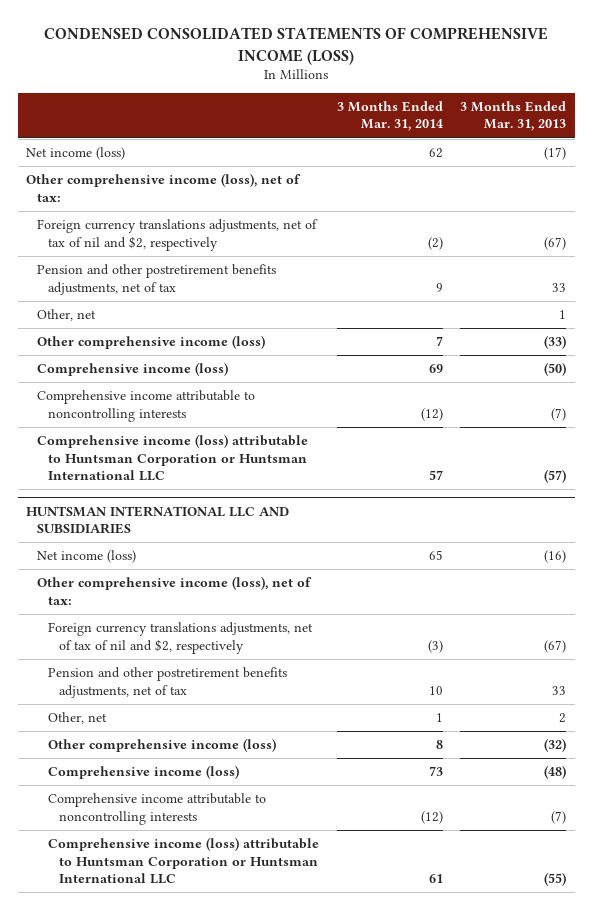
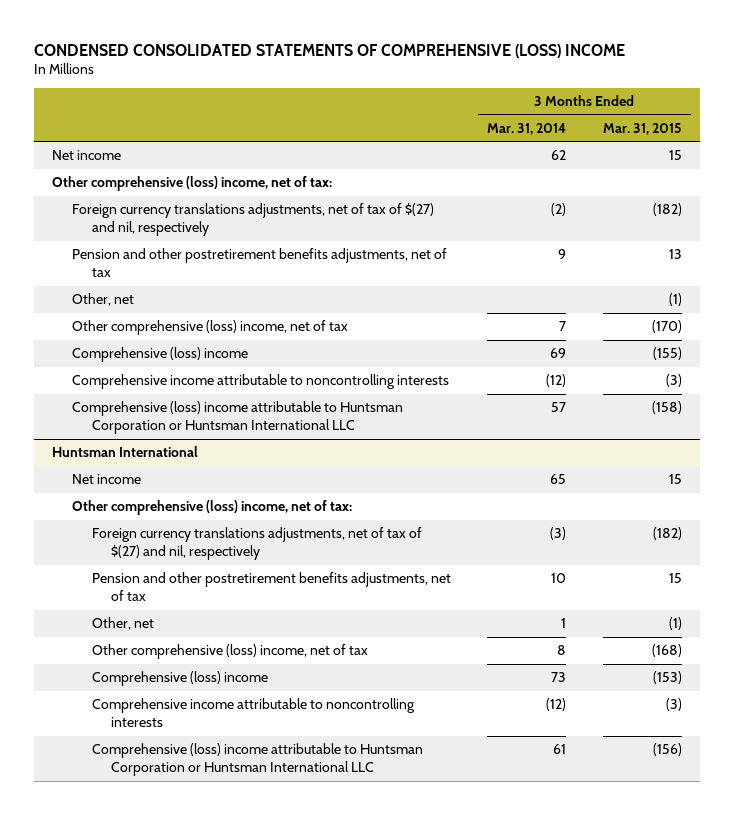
[44,27,549,65] CONDENSED CONSOLIDATED STATEMENTS OF COMPREHENSIVE INCOME (LOSS) -> [34,43,626,58] CONDENSED CONSOLIDATED STATEMENTS OF COMPREHENSIVE (LOSS) INCOME
[459,100,566,132] 3 Months Ended Mar. 31, 2013 -> none
none -> [602,122,682,135] Mar. 31, 2015
[26,146,126,160] Net income (loss) -> [52,150,122,161] Net income
[26,172,302,202] Other comprehensive income (loss), net of tax: -> [52,176,333,192] Other comprehensive (loss) income, net of tax:
[37,218,319,251] Foreign currency translations adjustments, net of tax of nil and $2, respectively -> [72,203,435,236] Foreign currency translations adjustments, net of tax of $(27) and nil, respectively
[37,334,266,349] Other comprehensive income (loss) -> [72,320,349,336] Other comprehensive (loss) income, net of tax
[37,361,229,376] Comprehensive income (loss) -> [72,347,249,363] Comprehensive (loss) income
[26,505,290,535] HUNTSMAN INTERNATIONAL LLC AND SUBSIDIARIES -> none
[37,433,309,482] Comprehensive income (loss) attributable to Huntsman Corporation or Huntsman International LLC -> [72,401,404,434] Comprehensive (loss) income attributable to Huntsman Corporation or Huntsman International LLC
none -> [52,446,199,458] Huntsman International
[37,549,137,563] Net income (loss) -> [72,474,142,485] Net income
[37,575,313,605] Other comprehensive income (loss), net of tax: -> [72,500,353,516] Other comprehensive (loss) income, net of tax:
[48,621,314,654] Foreign currency translations adjustments, net of tax of nil and $2, respectively -> [91,527,422,560] Foreign currency translations adjustments, net of tax of $(27) and nil, respectively
[48,737,277,752] Other comprehensive income (loss) -> [91,644,368,660] Other comprehensive (loss) income, net of tax
[48,764,240,779] Comprehensive income (loss) -> [91,671,268,687] Comprehensive (loss) income
[48,836,320,885] Comprehensive income (loss) attributable to Huntsman Corporation or Huntsman International LLC -> [91,743,423,776] Comprehensive (loss) income attributable to Huntsman Corporation or Huntsman International LLC

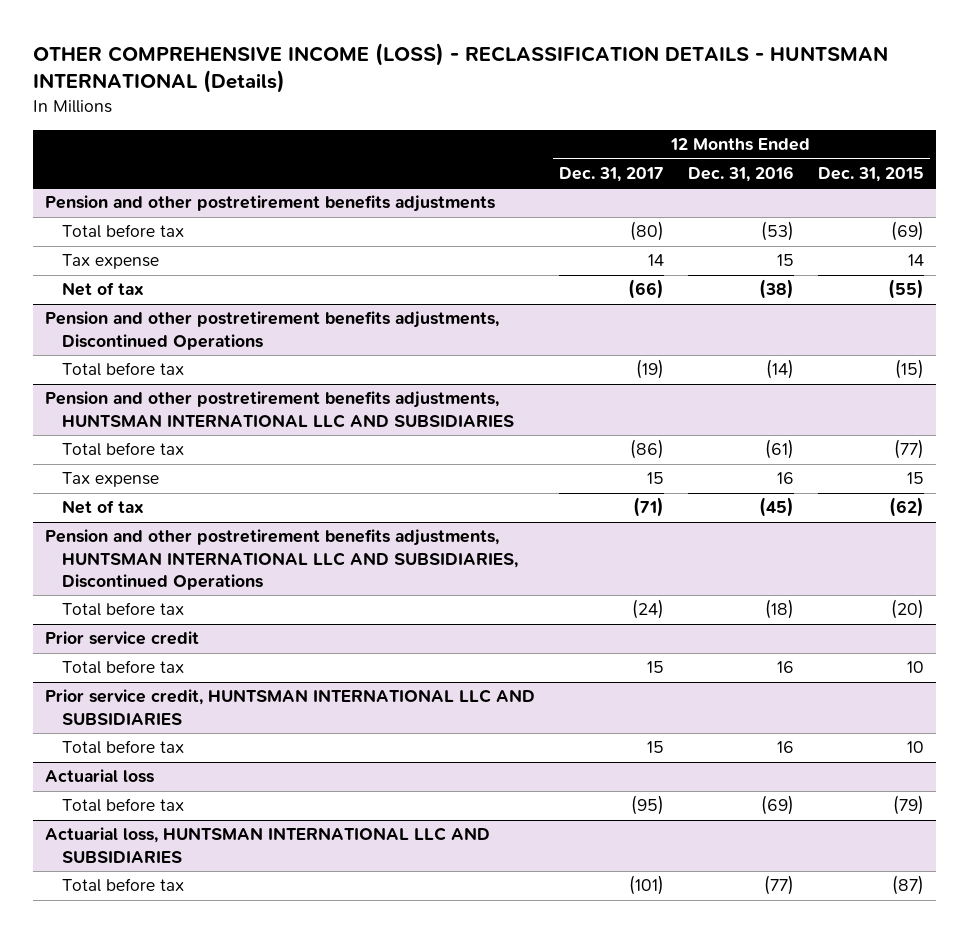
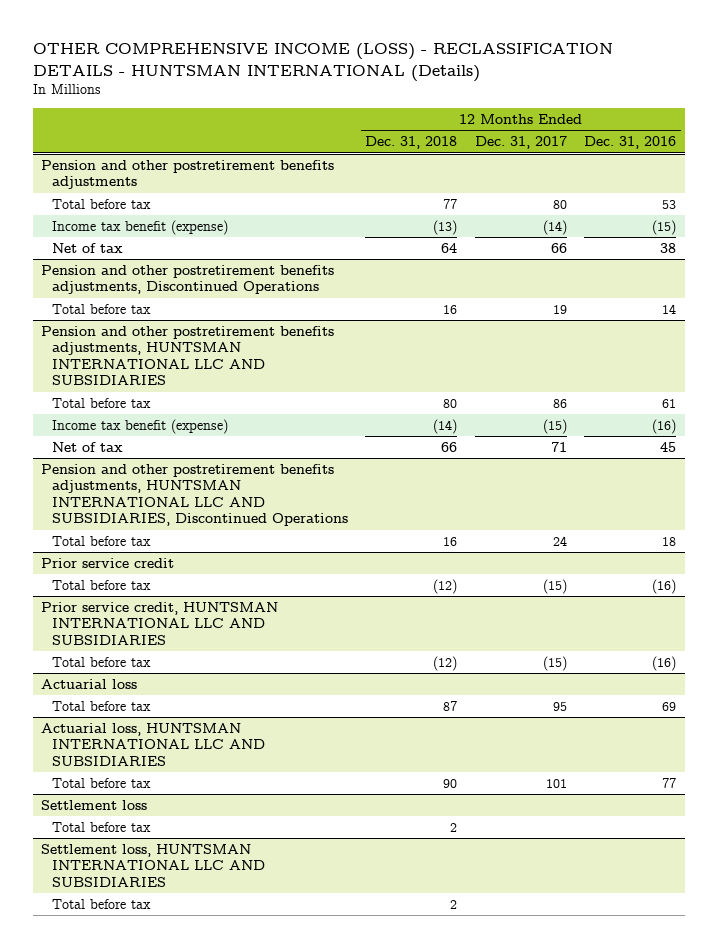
[817,167,924,183] Dec. 31, 2015 -> none
none -> [365,136,458,150] Dec. 31, 2018
[630,221,665,242] (80) -> [552,199,567,209] 80
[760,221,794,242] (53) -> [662,199,677,209] 53
[61,254,159,270] Tax expense -> [51,219,228,235] Income tax benefit (expense)
[648,254,665,267] 14 -> [542,219,567,235] (14)
[776,254,794,267] 15 -> [652,219,677,235] (15)
[628,279,665,300] (66) -> [550,242,567,253] 66
[758,279,794,300] (38) -> [660,242,677,253] 38
[636,359,665,380] (19) -> [552,304,567,314] 19
[765,359,794,380] (14) -> [662,303,677,314] 14
[630,439,665,460] (86) -> [552,398,567,408] 86
[764,439,794,460] (61) -> [662,398,677,408] 61
[61,472,159,488] Tax expense -> [51,418,228,434] Income tax benefit (expense)
[647,472,665,485] 15 -> [542,418,567,434] (15)
[776,472,794,485] 16 -> [652,418,677,434] (16)
[633,497,665,518] (71) -> [550,441,567,452] 71
[758,497,794,518] (45) -> [660,441,677,452] 45
[632,599,665,620] (24) -> [552,535,567,546] 24
[764,599,794,620] (18) -> [662,536,677,546] 18
[647,661,665,674] 15 -> [542,578,567,594] (15)
[776,661,794,674] 16 -> [652,578,677,594] (16)
[647,741,665,754] 15 -> [542,655,567,671] (15)
[776,741,794,754] 16 -> [652,655,677,671] (16)
[631,795,665,816] (95) -> [552,701,567,711] 95
[760,795,794,816] (69) -> [662,701,677,711] 69
[629,875,665,896] (101) -> [545,778,567,788] 101
[763,875,794,896] (77) -> [662,777,677,788] 77
none -> [41,799,148,810] Settlement loss
none -> [51,821,151,832] Total before tax
none -> [41,843,265,887] Settlement loss, HUNTSMAN INTERNATIONAL LLC AND SUBSIDIARIES
none -> [51,898,151,909] Total before tax

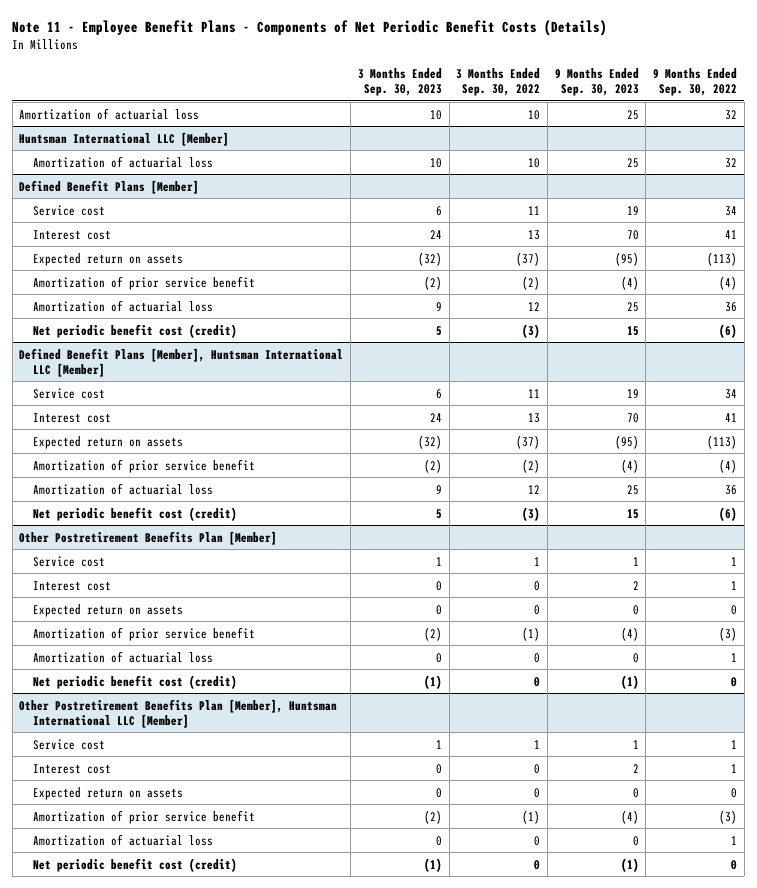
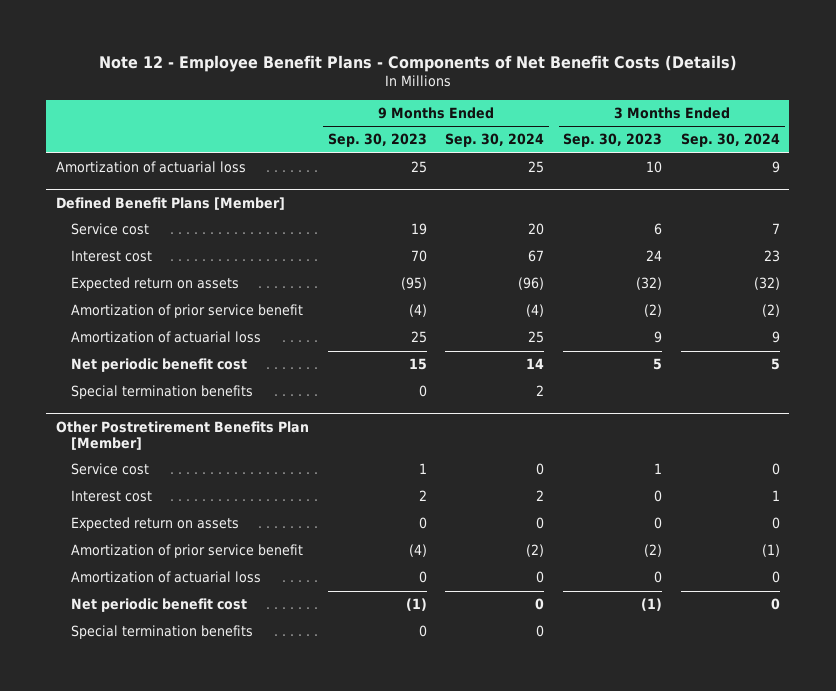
[12,19,608,36] Note 11 - Employee Benefit Plans - Components of Net Periodic Benefit Costs (Details) -> [98,54,737,72] Note 12 - Employee Benefit Plans - Components of Net Benefit Costs (Details)
[456,67,541,96] 3 Months Ended Sep. 30, 2022 -> none
[653,67,738,96] 9 Months Ended Sep. 30, 2022 -> none
none -> [445,133,545,148] Sep. 30, 2024
none -> [681,133,781,148] Sep. 30, 2024
[19,131,230,146] Huntsman International LLC [Member] -> none
[33,155,214,168] Amortization of actuarial loss -> none
[19,347,344,377] Defined Benefit Plans [Member], Huntsman International LLC [Member] -> none
[33,387,106,399] Service cost -> none
[33,412,112,423] Interest cost -> none
[33,435,184,449] Expected return on assets -> none
[33,458,256,473] Amortization of prior service benefit -> none
[33,482,214,495] Amortization of actuarial loss -> none
[33,506,238,521] Net periodic benefit cost (credit) -> none
[33,323,238,338] Net periodic benefit cost (credit) -> [70,358,247,373] Net periodic benefit cost
none -> [70,385,253,400] Special termination benefits
[19,698,338,728] Other Postretirement Benefits Plan [Member], Huntsman International LLC [Member] -> none
[33,738,106,750] Service cost -> none
[33,763,112,774] Interest cost -> none
[33,786,184,800] Expected return on assets -> none
[33,809,256,824] Amortization of prior service benefit -> none
[33,833,214,846] Amortization of actuarial loss -> none
[33,857,238,872] Net periodic benefit cost (credit) -> none
[33,674,238,689] Net periodic benefit cost (credit) -> [70,598,247,613] Net periodic benefit cost
none -> [70,625,253,640] Special termination benefits

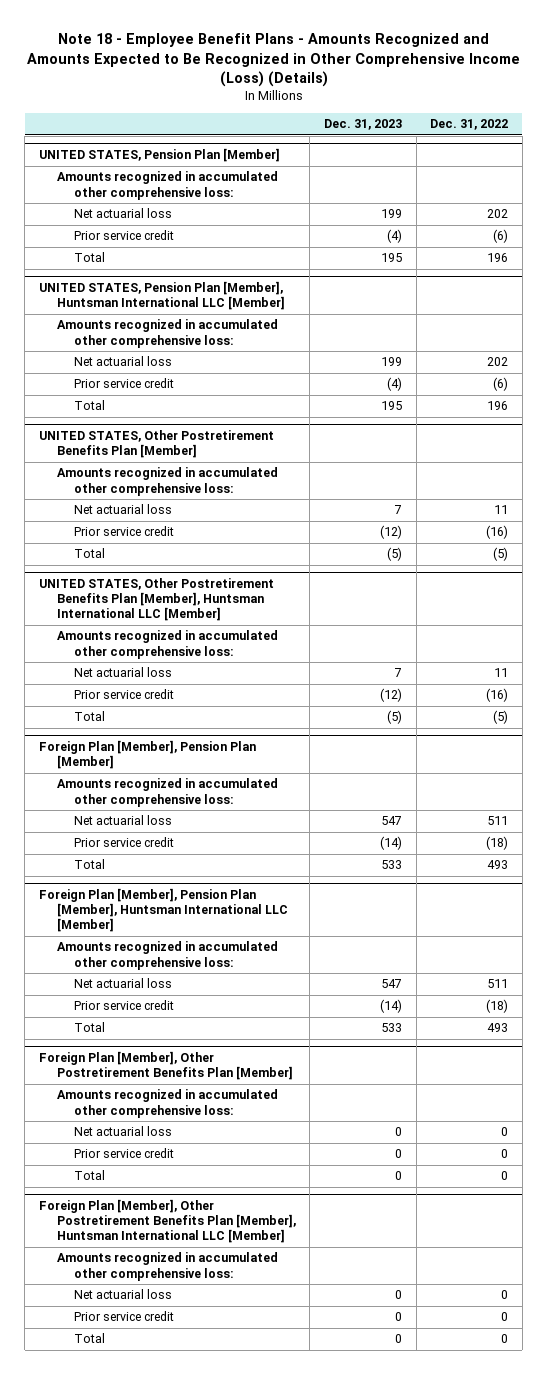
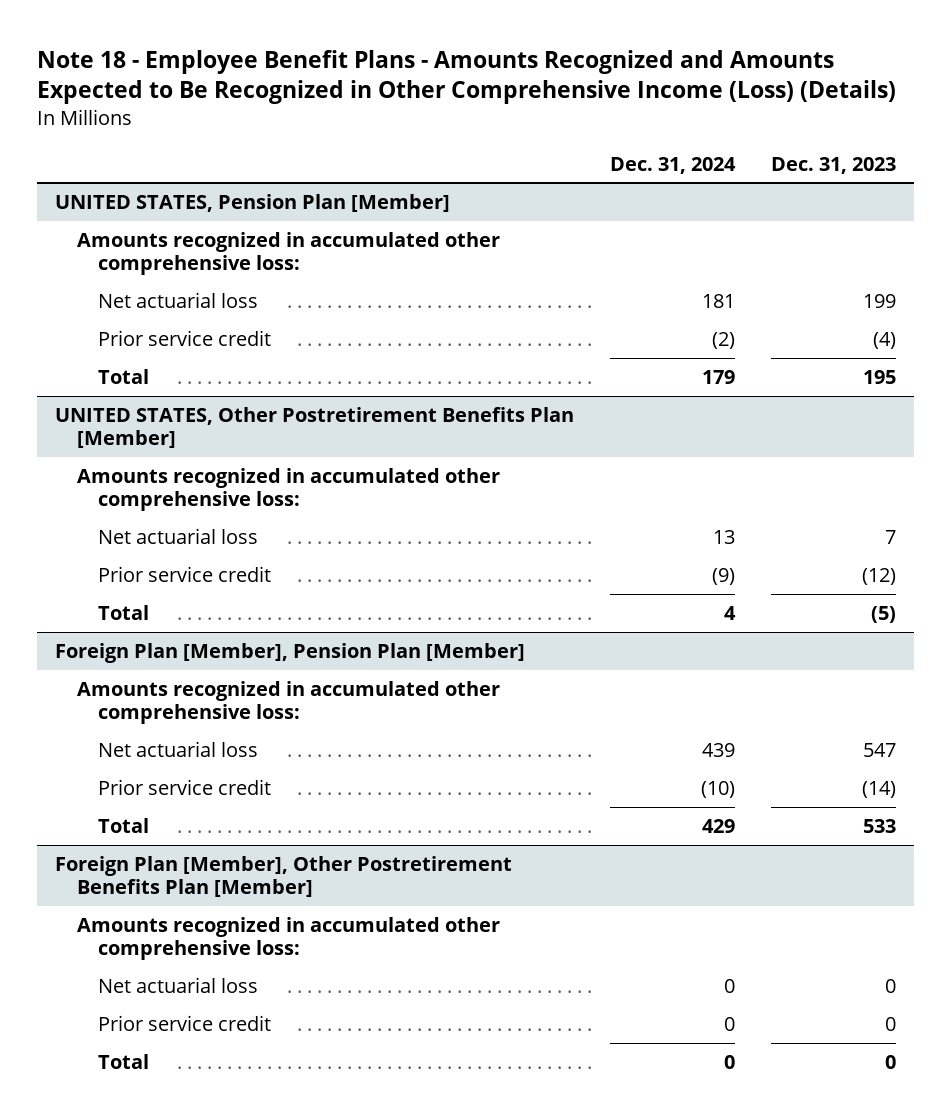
[430,119,509,131] Dec. 31, 2022 -> none
none -> [610,156,737,174] Dec. 31, 2024
[39,281,285,311] UNITED STATES, Pension Plan [Member], Huntsman International LLC [Member] -> none
[56,319,278,348] Amounts recognized in accumulated other comprehensive loss: -> none
[74,356,173,367] Net actuarial loss -> none
[74,378,175,389] Prior service credit -> none
[74,400,106,411] Total -> none
[39,578,275,622] UNITED STATES, Other Postretirement Benefits Plan [Member], Huntsman International LLC [Member] -> none
[56,630,278,659] Amounts recognized in accumulated other comprehensive loss: -> none
[74,667,173,678] Net actuarial loss -> none
[74,689,175,700] Prior service credit -> none
[74,711,106,722] Total -> none
[39,888,288,933] Foreign Plan [Member], Pension Plan [Member], Huntsman International LLC [Member] -> none
[56,941,278,970] Amounts recognized in accumulated other comprehensive loss: -> none
[74,978,173,989] Net actuarial loss -> none
[74,1000,175,1011] Prior service credit -> none
[74,1022,106,1033] Total -> none
[39,1199,296,1244] Foreign Plan [Member], Other Postretirement Benefits Plan [Member], Huntsman International LLC [Member] -> none
[56,1252,278,1281] Amounts recognized in accumulated other comprehensive loss: -> none
[74,1289,173,1300] Net actuarial loss -> none
[74,1311,175,1322] Prior service credit -> none
[74,1333,106,1344] Total -> none

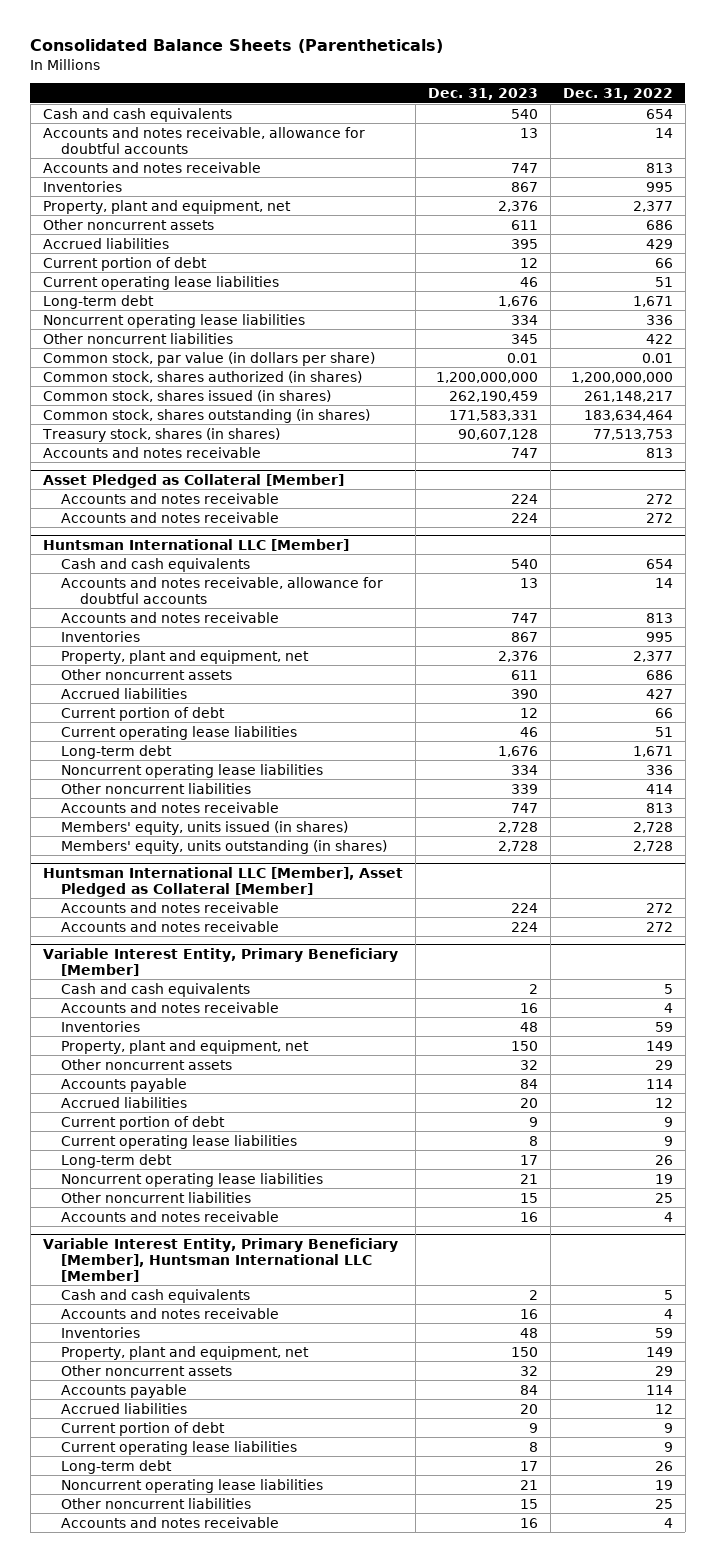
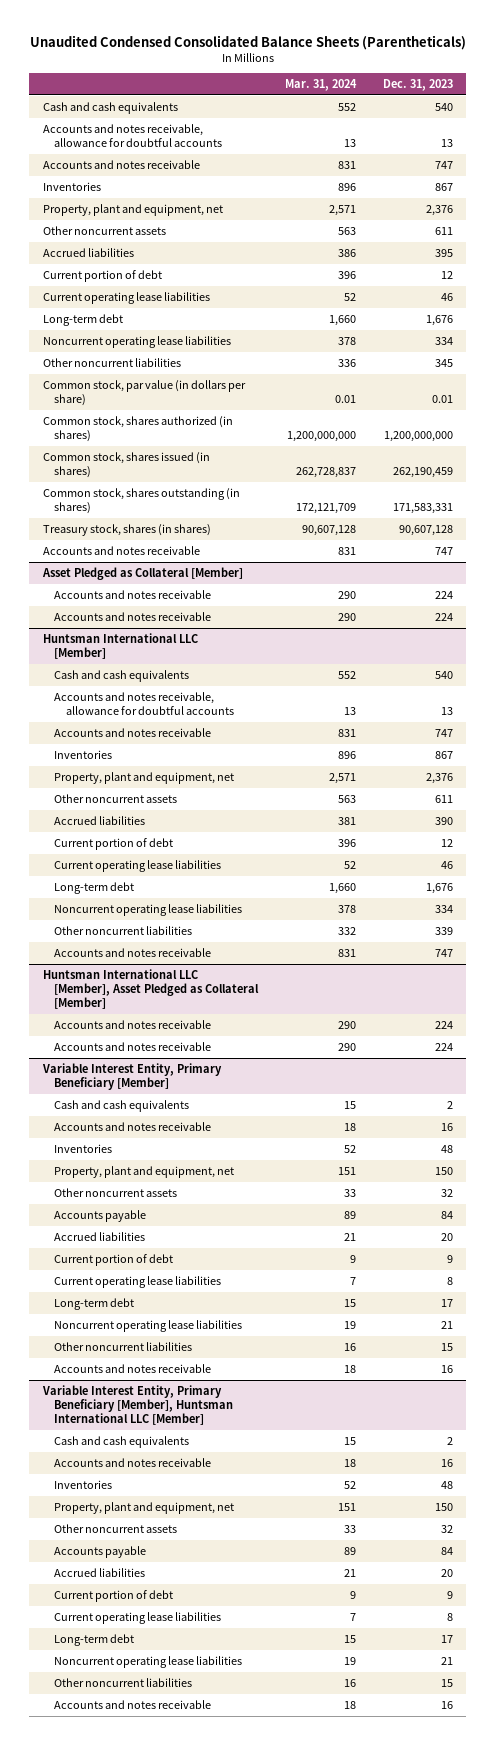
[30,39,444,54] Consolidated Balance Sheets (Parentheticals) -> [29,34,466,50] Unaudited Condensed Consolidated Balance Sheets (Parentheticals)
[562,88,673,101] Dec. 31, 2022 -> none
none -> [285,78,358,91] Mar. 31, 2024
[61,820,349,835] Members' equity, units issued (in shares) -> none
[61,839,388,854] Members' equity, units outstanding (in shares) -> none

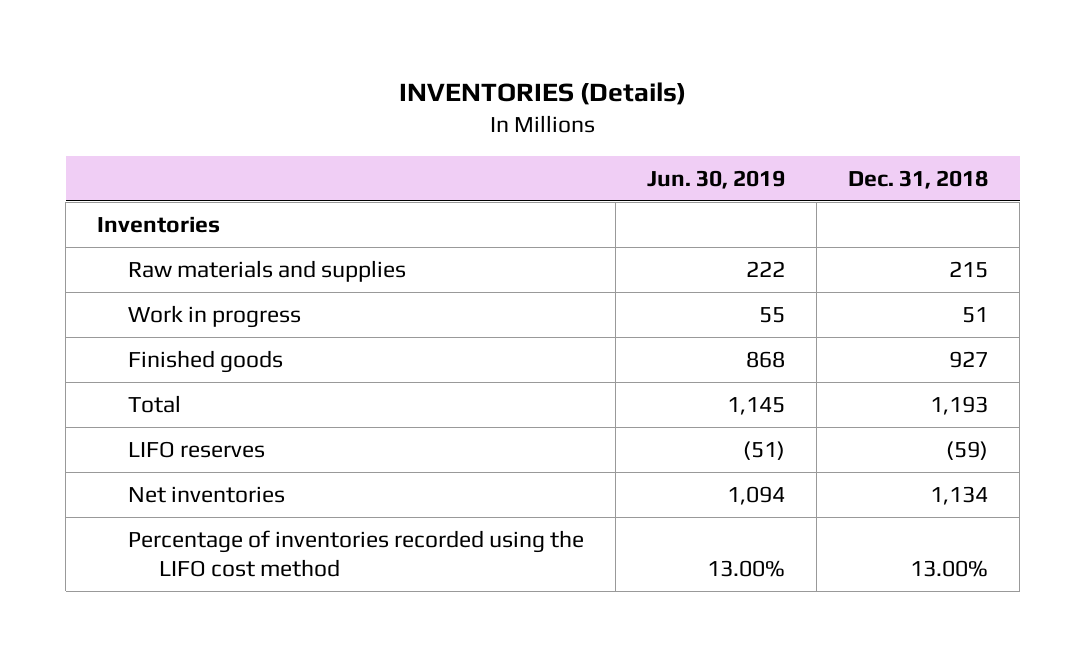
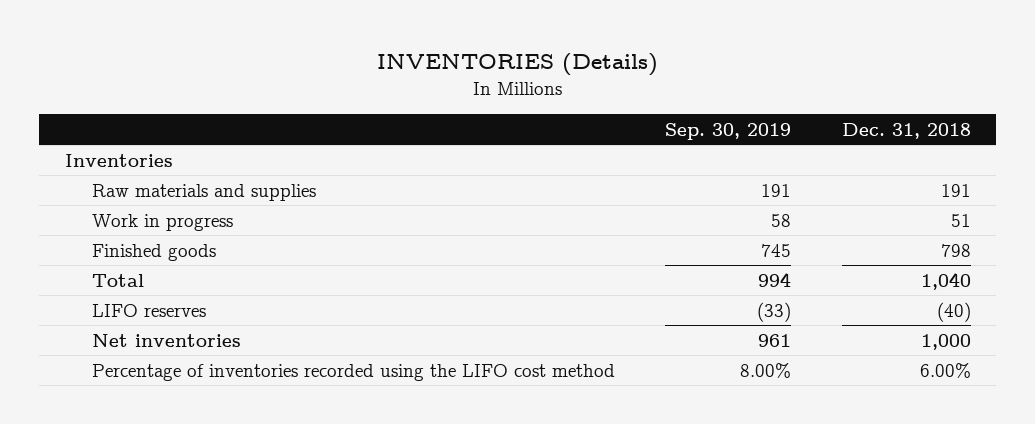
[647,169,786,189] Jun. 30, 2019 -> none
none -> [665,122,792,140] Sep. 30, 2019
[949,261,989,279] 215 -> [940,183,971,197] 191
[949,351,989,369] 927 -> [940,243,971,257] 798
[930,396,989,416] 1,193 -> [920,271,971,290] 1,040
[946,441,989,461] (59) -> [936,301,971,322] (40)
[930,486,989,506] 1,134 -> [920,333,971,350] 1,000
[910,559,989,577] 13.00% -> [919,362,971,378] 6.00%

